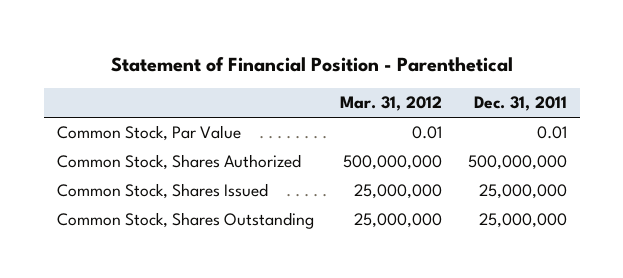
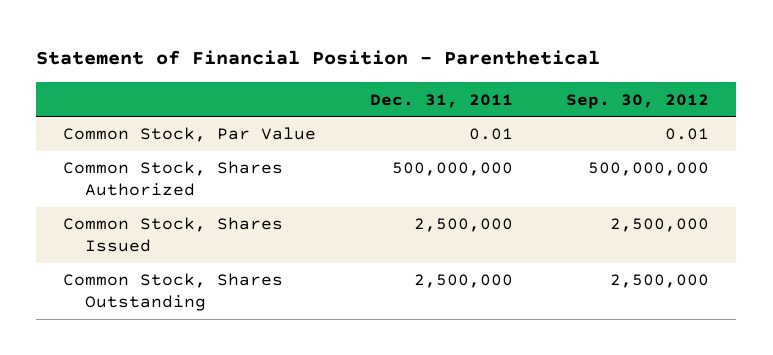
[339,96,442,112] Mar. 31, 2012 -> none
none -> [566,93,710,109] Sep. 30, 2012
[478,184,567,200] 25,000,000 -> [413,218,513,233] 2,500,000
[478,213,567,229] 25,000,000 -> [413,274,513,289] 2,500,000

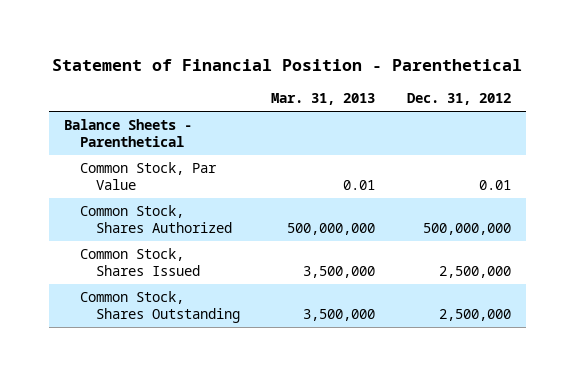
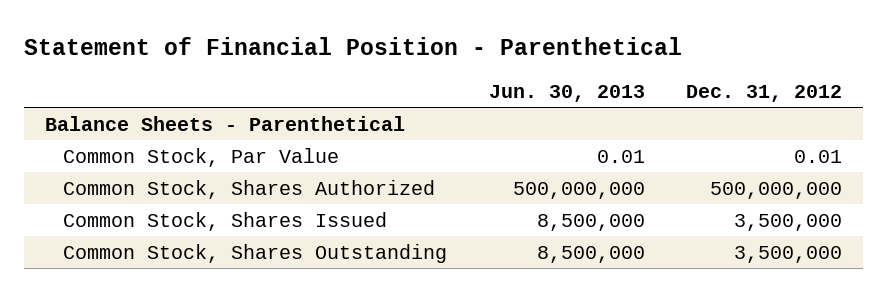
[271,93,376,106] Mar. 31, 2013 -> none
none -> [488,84,645,102] Jun. 30, 2013
[438,266,511,279] 2,500,000 -> [734,213,843,231] 3,500,000
[438,309,511,322] 2,500,000 -> [734,245,843,263] 3,500,000

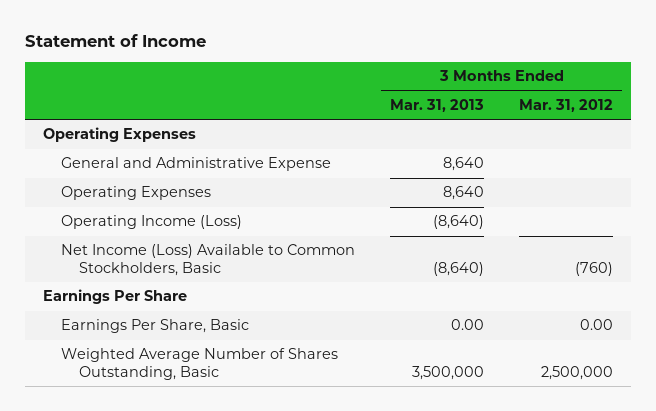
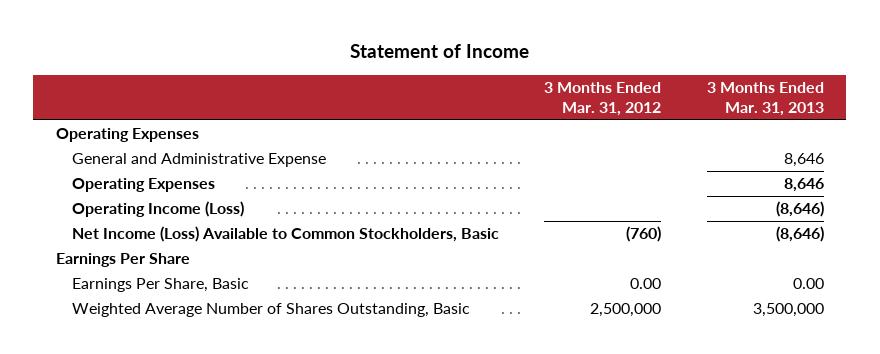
[443,157,485,172] 8,640 -> [783,153,824,168] 8,646
[443,186,485,201] 8,640 -> [783,178,824,193] 8,646
[433,215,485,230] (8,640) -> [775,201,824,218] (8,646)
[433,262,485,277] (8,640) -> [775,226,824,243] (8,646)

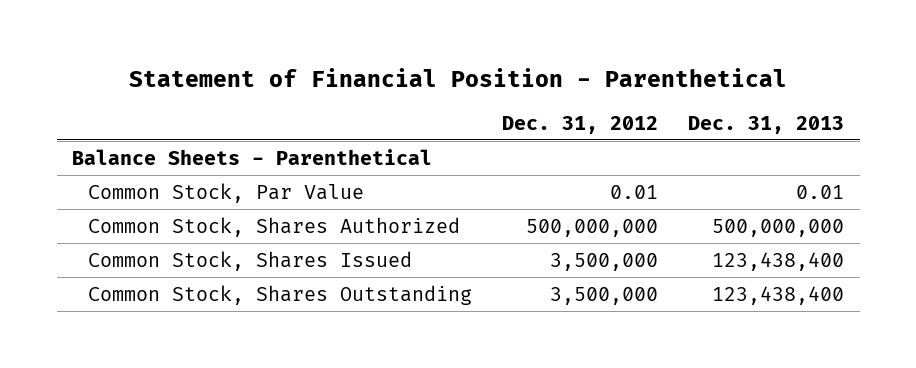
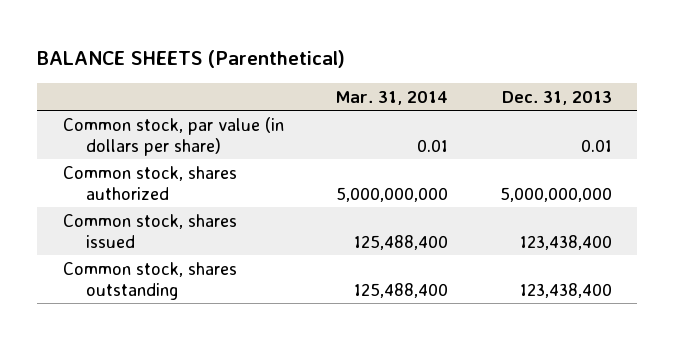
[129,68,788,88] Statement of Financial Position - Parenthetical -> [37,49,346,68] BALANCE SHEETS (Parenthetical)
[502,115,659,134] Dec. 31, 2012 -> none
none -> [335,90,449,105] Mar. 31, 2014
[72,148,433,165] Balance Sheets - Parenthetical -> none
[87,182,364,203] Common Stock, Par Value -> [62,116,284,156] Common stock, par value (in dollars per share)
[87,216,460,237] Common Stock, Shares Authorized -> [62,165,237,200] Common stock, shares authorized
[712,218,845,237] 500,000,000 -> [499,186,612,202] 5,000,000,000
[87,250,412,271] Common Stock, Shares Issued -> [62,213,237,248] Common stock, shares issued
[87,284,472,305] Common Stock, Shares Outstanding -> [62,261,237,300] Common stock, shares outstanding

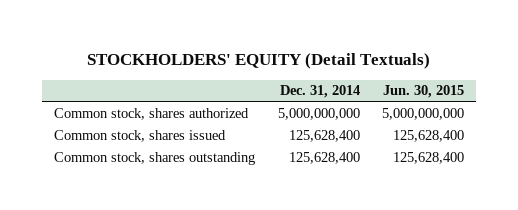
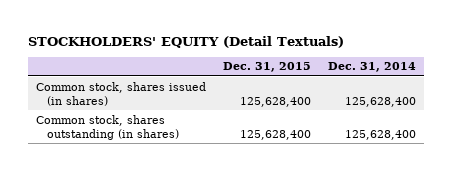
[383,85,465,99] Jun. 30, 2015 -> none
none -> [222,62,311,73] Dec. 31, 2015
[53,107,249,120] Common stock, shares authorized -> none
[53,129,226,142] Common stock, shares issued -> [36,81,207,106] Common stock, shares issued (in shares)
[53,151,255,165] Common stock, shares outstanding -> [36,114,179,140] Common stock, shares outstanding (in shares)

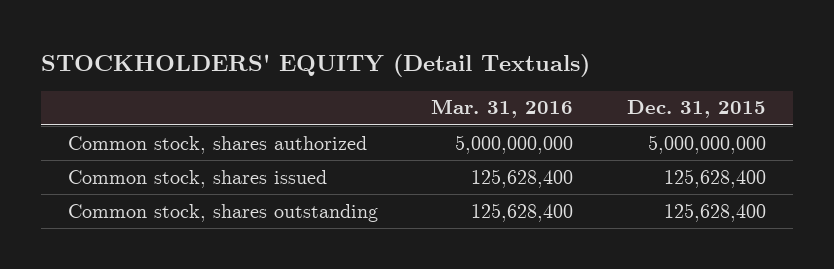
[327,62,416,73] Dec. 31, 2014 -> none
none -> [431,99,574,119] Mar. 31, 2016
none -> [67,135,367,154] Common stock, shares authorized
[36,81,207,106] Common stock, shares issued (in shares) -> [67,169,327,188] Common stock, shares issued
[36,114,179,140] Common stock, shares outstanding (in shares) -> [67,203,378,222] Common stock, shares outstanding

